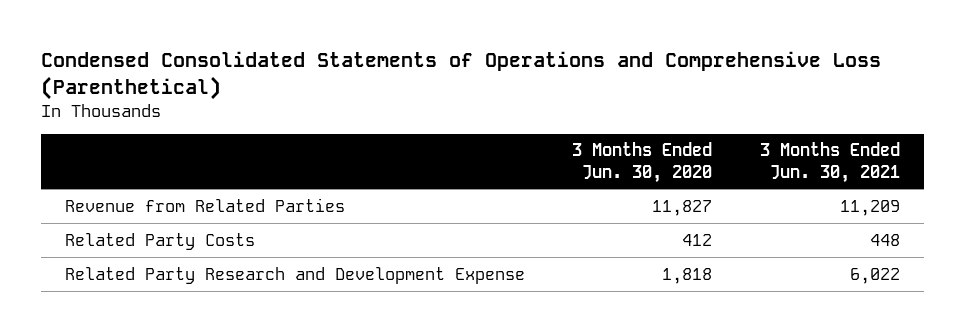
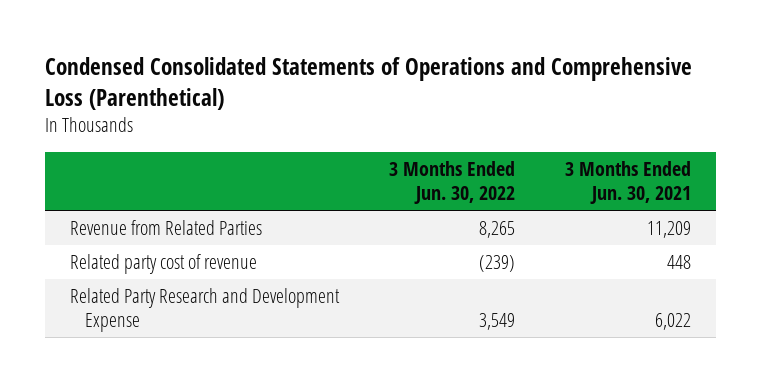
[572,142,713,183] 3 Months Ended Jun. 30, 2020 -> none
none -> [388,160,515,205] 3 Months Ended Jun. 30, 2022
[64,232,255,250] Related Party Costs -> [69,253,257,274] Related party cost of revenue

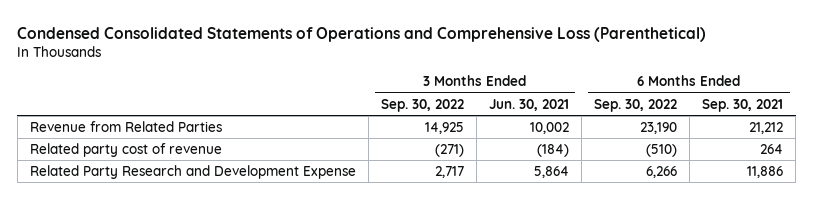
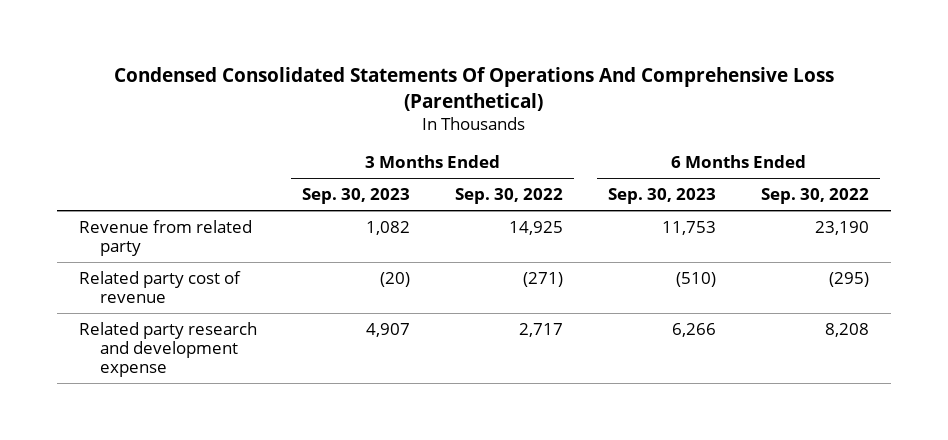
[17,26,707,42] Condensed Consolidated Statements of Operations and Comprehensive Loss (Parenthetical) -> [114,67,835,111] Condensed Consolidated Statements Of Operations And Comprehensive Loss (Parenthetical)
[489,98,570,111] Jun. 30, 2021 -> none
[702,98,784,112] Sep. 30, 2021 -> none
none -> [302,188,411,205] Sep. 30, 2023
none -> [608,188,717,205] Sep. 30, 2023
[29,120,222,132] Revenue from Related Parties -> [79,219,253,257] Revenue from related party
[646,143,678,157] (510) -> [828,271,869,287] (295)
[29,164,356,179] Related Party Research and Development Expense -> [79,321,258,378] Related party research and development expense
[646,165,678,178] 6,266 -> [824,322,869,337] 8,208

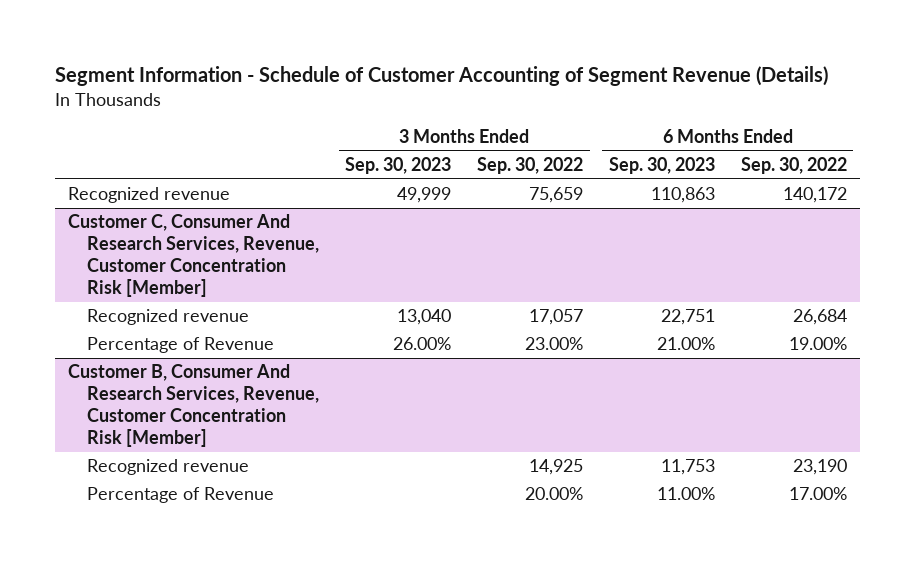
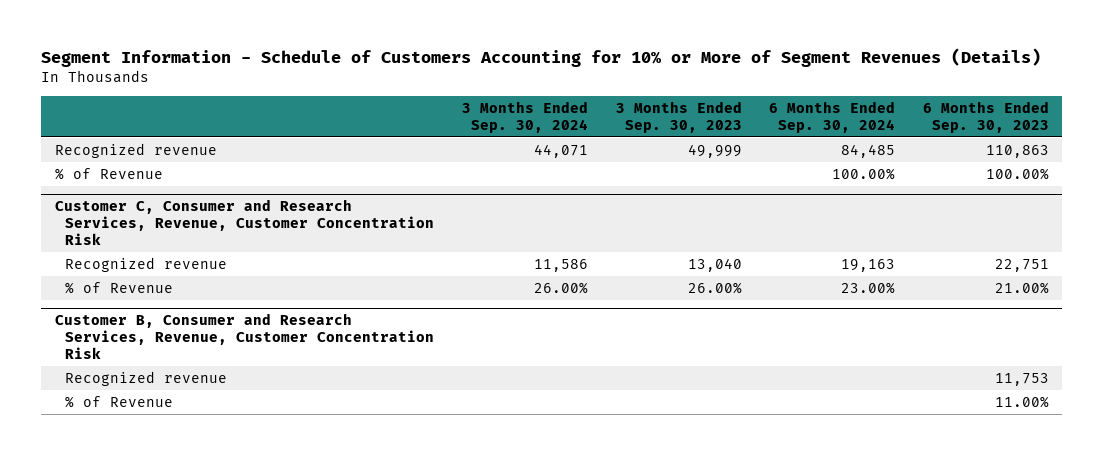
[54,65,828,86] Segment Information - Schedule of Customer Accounting of Segment Revenue (Details) -> [41,47,1042,67] Segment Information - Schedule of Customers Accounting for 10% or More of Segment Revenues (Details)
[477,157,584,175] Sep. 30, 2022 -> none
[740,157,847,175] Sep. 30, 2022 -> none
none -> [462,100,589,133] 3 Months Ended Sep. 30, 2024
none -> [769,100,896,133] 6 Months Ended Sep. 30, 2024
none -> [54,167,163,180] % of Revenue
[67,214,320,298] Customer C, Consumer And Research Services, Revenue, Customer Concentration Risk [Member] -> [54,199,435,246] Customer C, Consumer and Research Services, Revenue, Customer Concentration Risk
[87,337,275,354] Percentage of Revenue -> [65,281,174,294] % of Revenue
[67,364,320,448] Customer B, Consumer And Research Services, Revenue, Customer Concentration Risk [Member] -> [54,313,435,360] Customer B, Consumer and Research Services, Revenue, Customer Concentration Risk
[87,487,275,504] Percentage of Revenue -> [65,395,174,408] % of Revenue

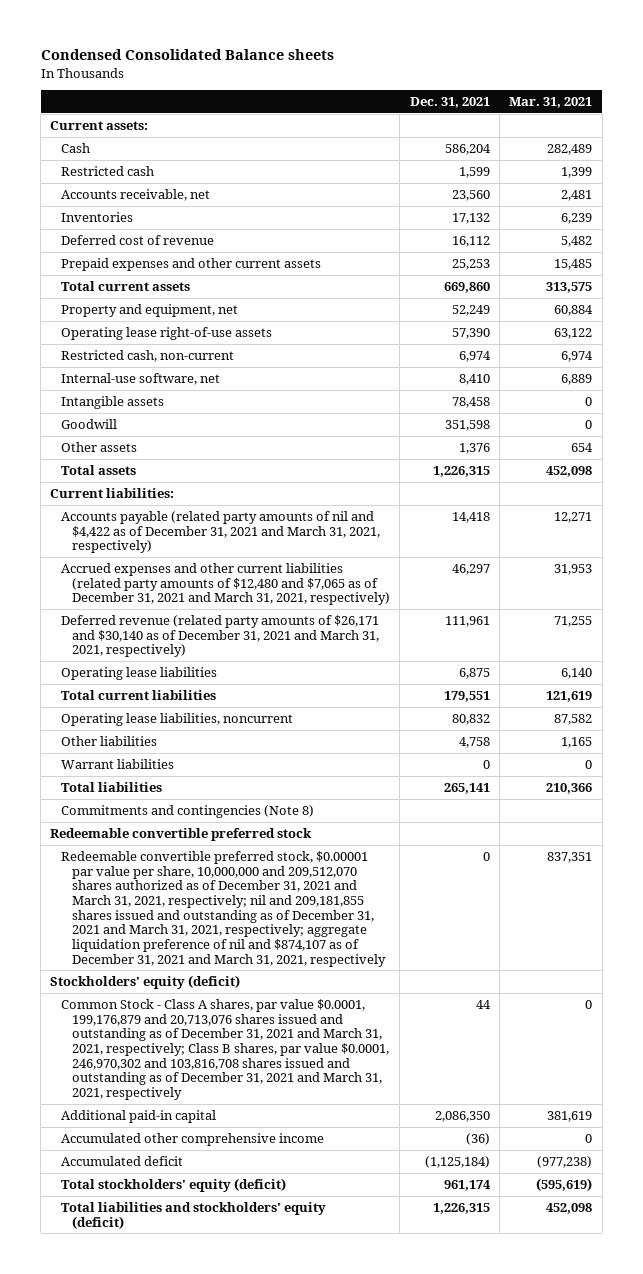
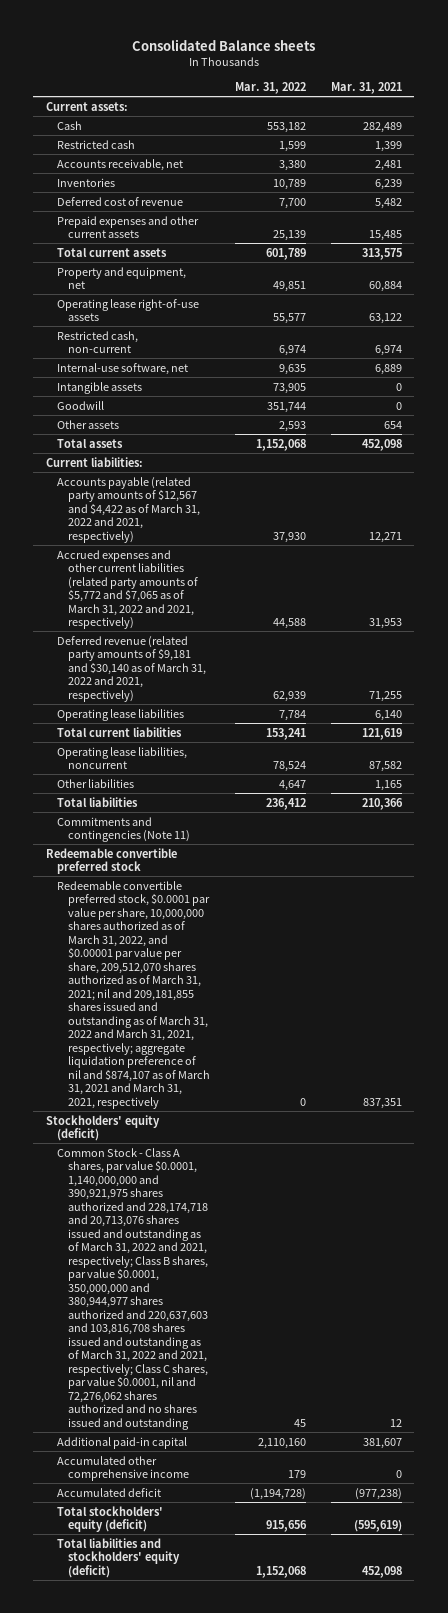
[40,49,334,61] Condensed Consolidated Balance sheets -> [131,38,315,51] Consolidated Balance sheets
[409,97,490,109] Dec. 31, 2021 -> none
none -> [235,81,307,94] Mar. 31, 2022
[61,510,381,554] Accounts payable (related party amounts of nil and $4,422 as of December 31, 2021 and March 31, 2021, respectively) -> [57,476,201,543] Accounts payable (related party amounts of $12,567 and $4,422 as of March 31, 2022 and 2021, respectively)
[61,562,391,606] Accrued expenses and other current liabilities (related party amounts of $12,480 and $7,065 as of December 31, 2021 and March 31, 2021, respectively) -> [57,549,199,630] Accrued expenses and other current liabilities (related party amounts of $5,772 and $7,065 as of March 31, 2022 and 2021, respectively)
[61,614,380,658] Deferred revenue (related party amounts of $26,171 and $30,140 as of December 31, 2021 and March 31, 2021, respectively) -> [57,635,207,702] Deferred revenue (related party amounts of $9,181 and $30,140 as of March 31, 2022 and 2021, respectively)
[61,758,175,769] Warrant liabilities -> none
[61,804,315,818] Commitments and contingencies (Note 8) -> [57,816,191,843] Commitments and contingencies (Note 11)
[61,850,387,967] Redeemable convertible preferred stock, $0.00001 par value per share, 10,000,000 and 209,512,070 shares authorized as of December 31, 2021 and March 31, 2021, respectively; nil and 209,181,855 shares issued and outstanding as of December 31, 2021 and March 31, 2021, respectively; aggregate liquidation preference of nil and $874,107 as of December 31, 2021 and March 31, 2021, respectively -> [57,880,211,1109] Redeemable convertible preferred stock, $0.0001 par value per share, 10,000,000 shares authorized as of March 31, 2022, and $0.00001 par value per share, 209,512,070 shares authorized as of March 31, 2021; nil and 209,181,855 shares issued and outstanding as of March 31, 2022 and March 31, 2021, respectively; aggregate liquidation preference of nil and $874,107 as of March 31, 2021 and March 31, 2021, respectively
[61,998,390,1101] Common Stock - Class A shares, par value $0.0001, 199,176,879 and 20,713,076 shares issued and outstanding as of December 31, 2021 and March 31, 2021, respectively; Class B shares, par value $0.0001, 246,970,302 and 103,816,708 shares issued and outstanding as of December 31, 2021 and March 31, 2021, respectively -> [57,1147,209,1430] Common Stock - Class A shares, par value $0.0001, 1,140,000,000 and 390,921,975 shares authorized and 228,174,718 and 20,713,076 shares issued and outstanding as of March 31, 2022 and 2021, respectively; Class B shares, par value $0.0001, 350,000,000 and 380,944,977 shares authorized and 220,637,603 and 103,816,708 shares issued and outstanding as of March 31, 2022 and 2021, respectively; Class C shares, par value $0.0001, nil and 72,276,062 shares authorized and no shares issued and outstanding
[585,999,593,1009] 0 -> [390,1418,403,1427] 12
[547,1110,593,1122] 381,619 -> [363,1437,403,1449] 381,607

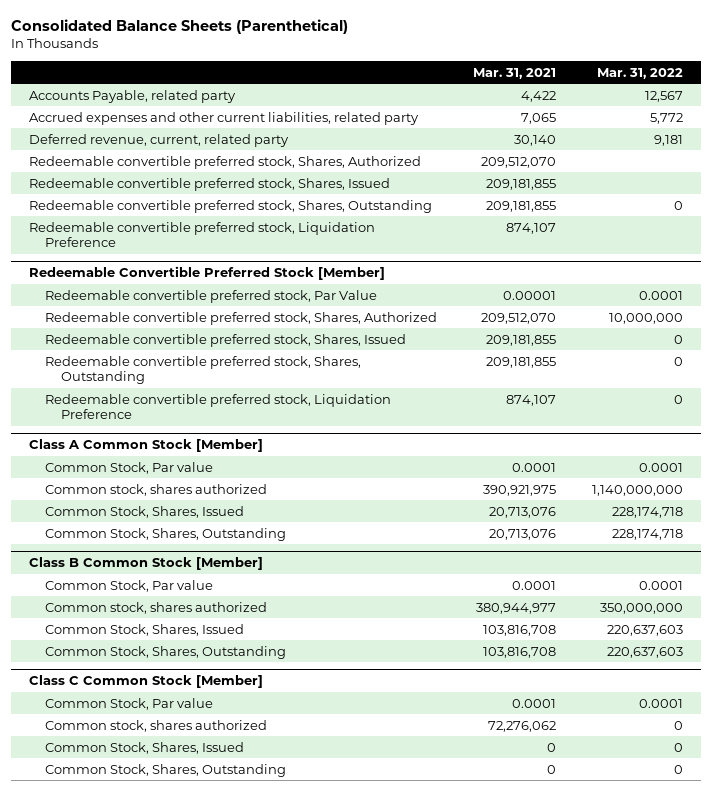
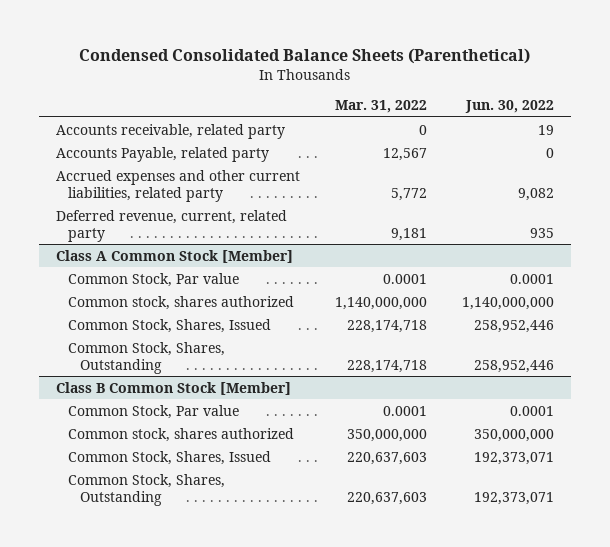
[11,18,349,34] Consolidated Balance Sheets (Parenthetical) -> [78,47,530,64] Condensed Consolidated Balance Sheets (Parenthetical)
[472,67,556,79] Mar. 31, 2021 -> none
none -> [464,100,554,114] Jun. 30, 2022
none -> [56,123,286,139] Accounts receivable, related party
[28,155,421,169] Redeemable convertible preferred stock, Shares, Authorized -> none
[28,177,390,191] Redeemable convertible preferred stock, Shares, Issued -> none
[28,199,432,213] Redeemable convertible preferred stock, Shares, Outstanding -> none
[28,221,375,248] Redeemable convertible preferred stock, Liquidation Preference -> none
[28,266,385,281] Redeemable Convertible Preferred Stock [Member] -> none
[44,289,377,303] Redeemable convertible preferred stock, Par Value -> none
[44,311,437,325] Redeemable convertible preferred stock, Shares, Authorized -> none
[44,333,406,347] Redeemable convertible preferred stock, Shares, Issued -> none
[44,355,361,385] Redeemable convertible preferred stock, Shares, Outstanding -> none
[44,393,391,420] Redeemable convertible preferred stock, Liquidation Preference -> none
[28,675,263,689] Class C Common Stock [Member] -> none
[44,697,213,710] Common Stock, Par value -> none
[44,719,267,732] Common stock, shares authorized -> none
[44,741,244,754] Common Stock, Shares, Issued -> none
[44,763,286,777] Common Stock, Shares, Outstanding -> none

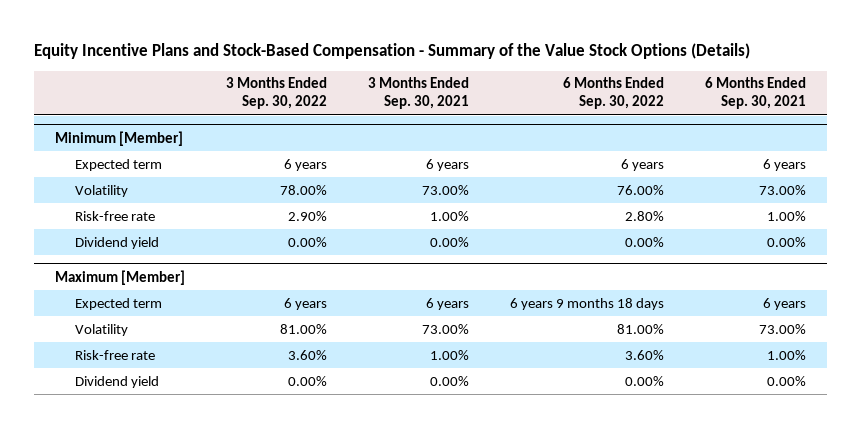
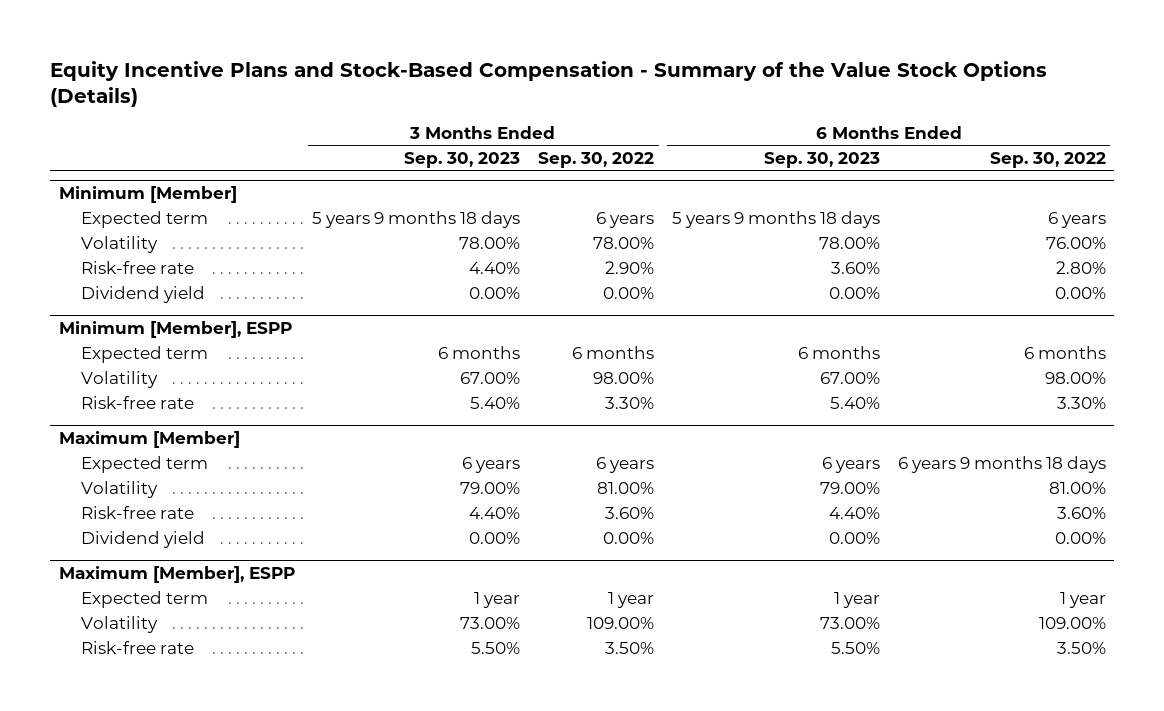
[367,77,469,110] 3 Months Ended Sep. 30, 2021 -> none
[705,77,807,110] 6 Months Ended Sep. 30, 2021 -> none
none -> [404,152,521,169] Sep. 30, 2023
none -> [763,152,880,169] Sep. 30, 2023
none -> [58,321,292,339] Minimum [Member], ESPP
none -> [80,346,208,364] Expected term
none -> [80,371,158,389] Volatility
none -> [80,396,194,410] Risk-free rate
none -> [58,566,295,584] Maximum [Member], ESPP
none -> [80,591,208,609] Expected term
none -> [80,616,158,634] Volatility
none -> [80,641,194,655] Risk-free rate

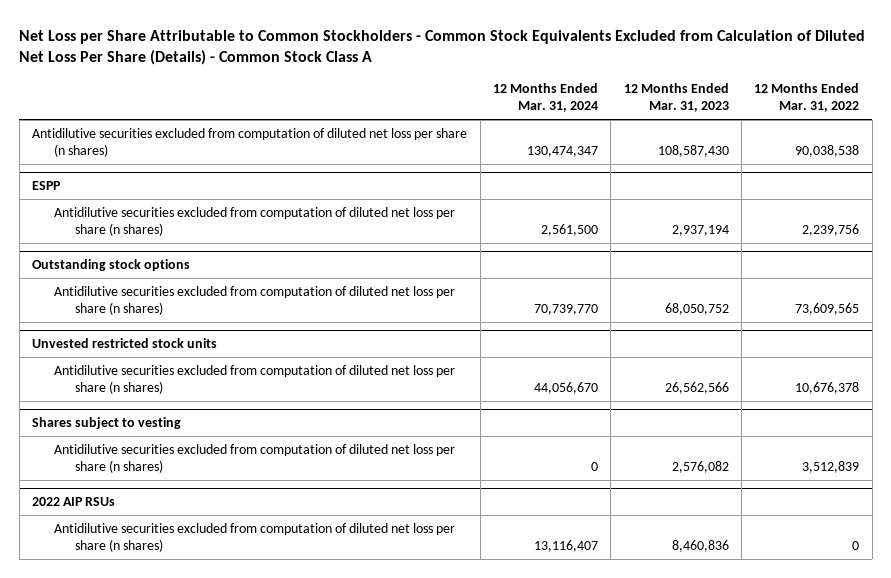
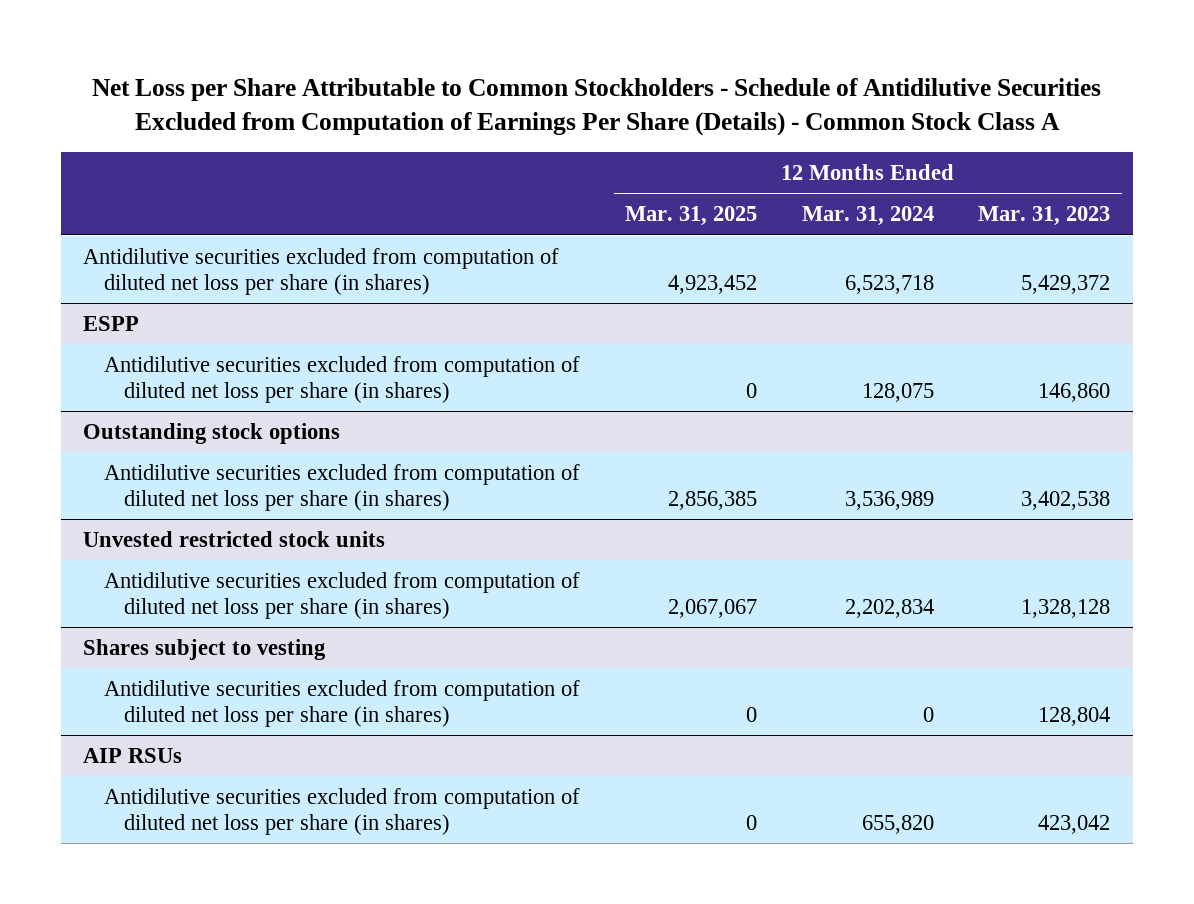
[19,29,866,65] Net Loss per Share Attributable to Common Stockholders - Common Stock Equivalents Excluded from Calculation of Diluted Net Loss Per Share (Details) - Common Stock Class A -> [91,77,1101,137] Net Loss per Share Attributable to Common Stockholders - Schedule of Antidilutive Securities Excluded from Computation of Earnings Per Share (Details) - Common Stock Class A
[754,82,860,113] 12 Months Ended Mar. 31, 2022 -> none
none -> [624,206,757,227] Mar. 31, 2025
[32,127,468,157] Antidilutive securities excluded from computation of diluted net loss per share (n shares) -> [83,247,560,296] Antidilutive securities excluded from computation of diluted net loss per share (in shares)
[526,145,598,157] 130,474,347 -> [844,275,934,295] 6,523,718
[657,144,729,157] 108,587,430 -> [1021,275,1111,295] 5,429,372
[53,206,455,236] Antidilutive securities excluded from computation of diluted net loss per share (n shares) -> [103,355,580,404] Antidilutive securities excluded from computation of diluted net loss per share (in shares)
[540,223,598,236] 2,561,500 -> [861,383,934,403] 128,075
[671,224,729,236] 2,937,194 -> [1038,383,1111,403] 146,860
[53,285,455,315] Antidilutive securities excluded from computation of diluted net loss per share (n shares) -> [103,463,580,512] Antidilutive securities excluded from computation of diluted net loss per share (in shares)
[533,303,598,315] 70,739,770 -> [844,491,934,511] 3,536,989
[664,302,729,315] 68,050,752 -> [1021,491,1111,511] 3,402,538
[53,364,455,394] Antidilutive securities excluded from computation of diluted net loss per share (n shares) -> [103,571,580,620] Antidilutive securities excluded from computation of diluted net loss per share (in shares)
[533,381,598,394] 44,056,670 -> [844,599,934,619] 2,202,834
[664,381,729,394] 26,562,566 -> [1021,599,1111,619] 1,328,128
[53,443,455,473] Antidilutive securities excluded from computation of diluted net loss per share (n shares) -> [103,679,580,728] Antidilutive securities excluded from computation of diluted net loss per share (in shares)
[671,460,729,473] 2,576,082 -> [1038,707,1111,727] 128,804
[32,497,116,507] 2022 AIP RSUs -> [83,747,183,763] AIP RSUs
[53,522,455,552] Antidilutive securities excluded from computation of diluted net loss per share (n shares) -> [103,787,580,836] Antidilutive securities excluded from computation of diluted net loss per share (in shares)
[533,539,598,552] 13,116,407 -> [861,815,934,835] 655,820
[671,539,729,552] 8,460,836 -> [1038,815,1111,835] 423,042

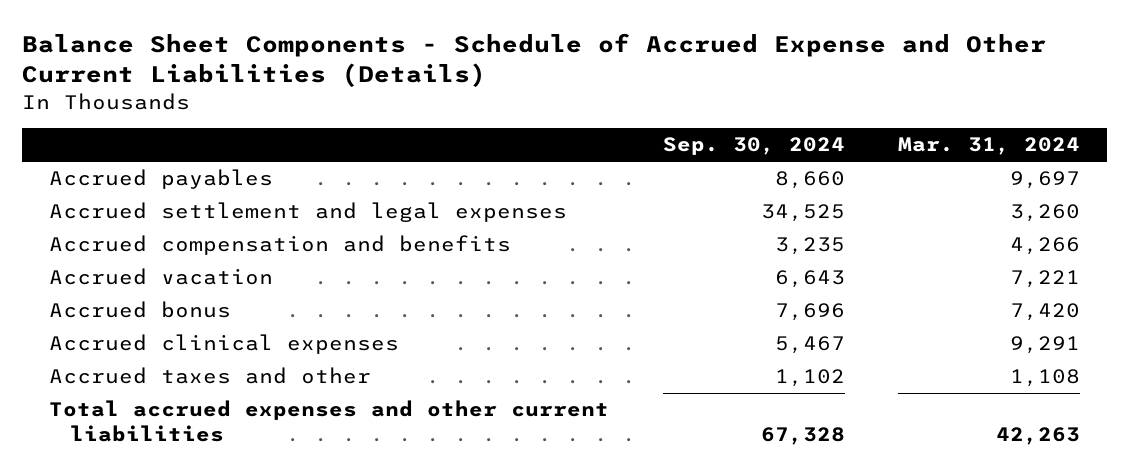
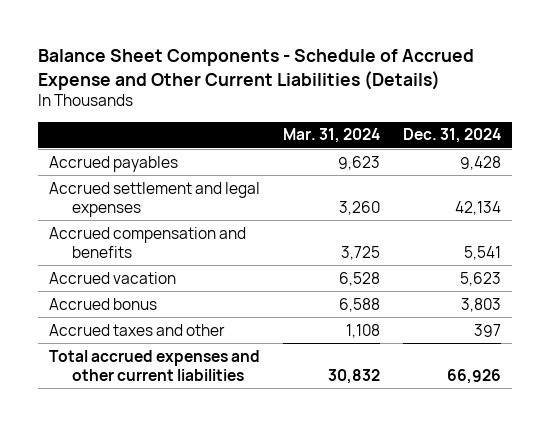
[662,137,845,156] Sep. 30, 2024 -> none
none -> [402,128,501,144] Dec. 31, 2024
[1010,171,1081,190] 9,697 -> [337,155,380,170] 9,623
[48,334,399,355] Accrued clinical expenses -> none
[1010,237,1081,256] 4,266 -> [340,245,380,260] 3,725
[1010,270,1081,289] 7,221 -> [338,271,380,286] 6,528
[1010,303,1081,322] 7,420 -> [338,297,380,312] 6,588
[996,427,1081,446] 42,263 -> [327,368,380,384] 30,832

